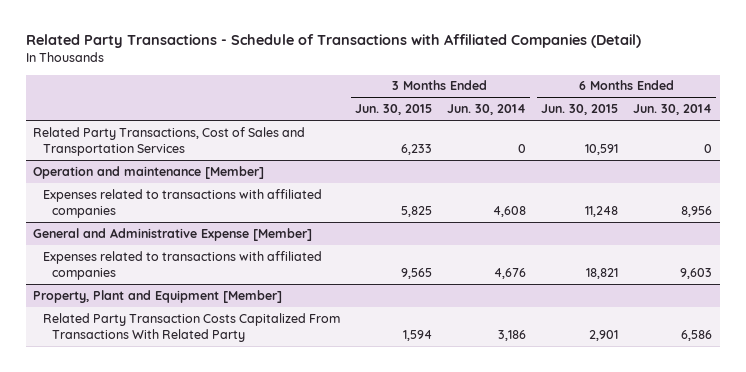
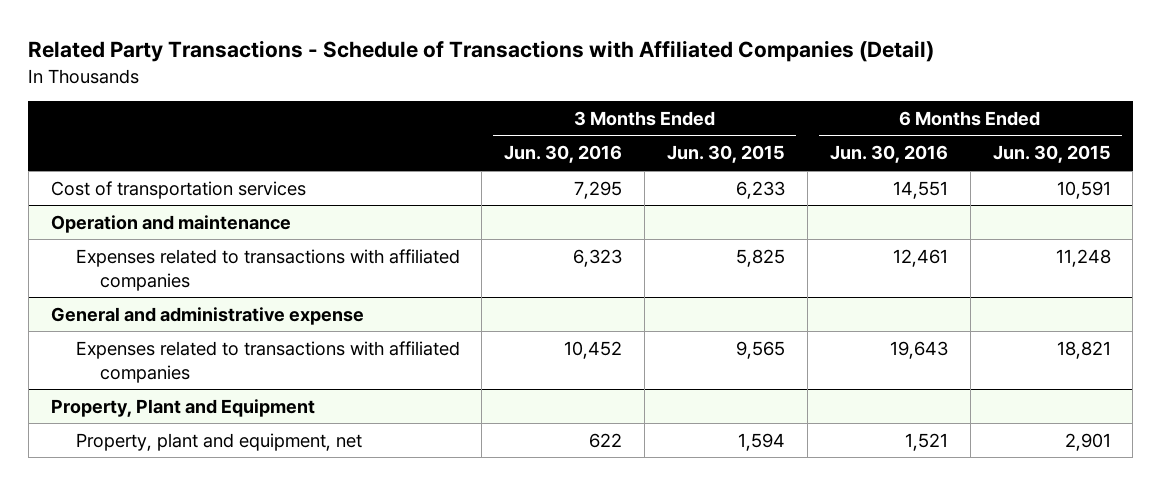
[447,104,527,116] Jun. 30, 2014 -> none
[633,104,713,116] Jun. 30, 2014 -> none
none -> [504,145,623,164] Jun. 30, 2016
none -> [829,145,948,164] Jun. 30, 2016
[33,126,306,156] Related Party Transactions, Cost of Sales and Transportation Services -> [50,180,306,199] Cost of transportation services
[33,165,265,179] Operation and maintenance [Member] -> [50,214,291,233] Operation and maintenance
[33,227,313,241] General and Administrative Expense [Member] -> [50,306,364,325] General and administrative expense
[33,289,283,303] Property, Plant and Equipment [Member] -> [50,398,315,417] Property, Plant and Equipment
[42,312,340,342] Related Party Transaction Costs Capitalized From Transactions With Related Party -> [75,432,362,451] Property, plant and equipment, net

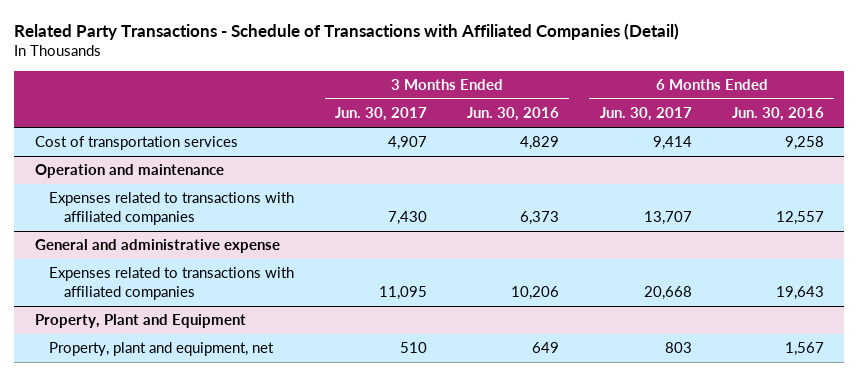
[667,145,786,164] Jun. 30, 2015 -> none
[992,145,1111,164] Jun. 30, 2015 -> none
none -> [334,107,427,122] Jun. 30, 2017
none -> [599,107,692,122] Jun. 30, 2017
[574,180,623,199] 7,295 -> [520,136,560,151] 4,829
[892,180,948,199] 14,551 -> [784,136,824,151] 9,258
[573,248,623,267] 6,323 -> [520,211,560,226] 6,373
[892,248,948,267] 12,461 -> [775,211,824,226] 12,557
[564,340,623,359] 10,452 -> [511,286,560,301] 10,206
[589,432,623,448] 622 -> [532,342,560,354] 649
[904,432,948,451] 1,521 -> [784,342,824,357] 1,567

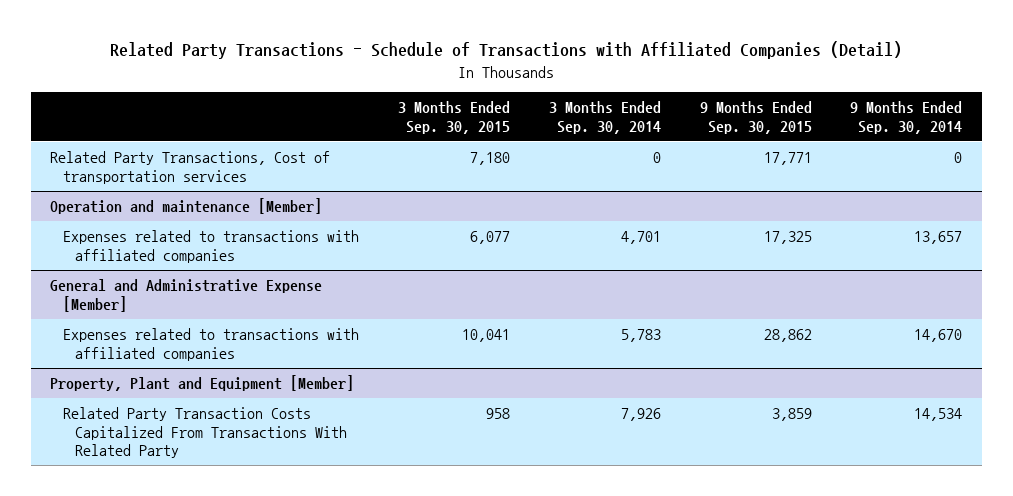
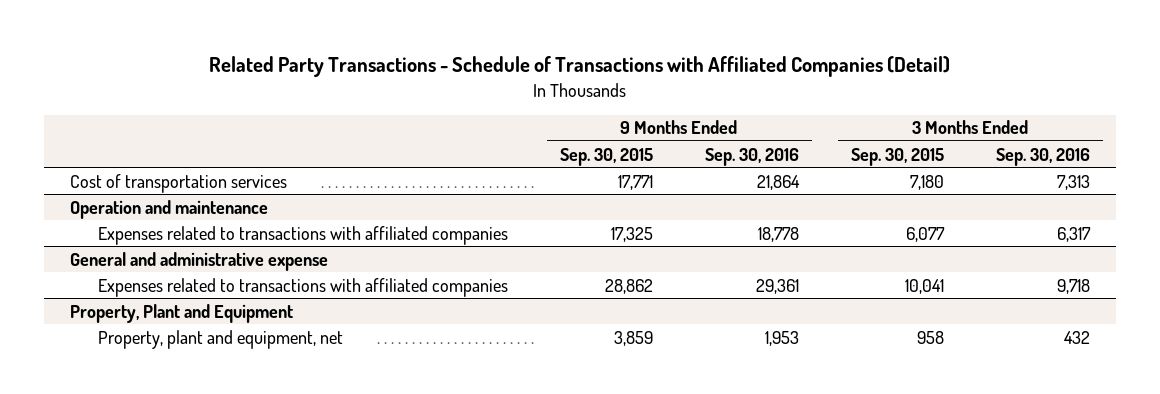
[548,101,661,134] 3 Months Ended Sep. 30, 2014 -> none
[850,101,963,134] 9 Months Ended Sep. 30, 2014 -> none
none -> [704,147,799,166] Sep. 30, 2016
none -> [995,147,1090,166] Sep. 30, 2016
[50,151,331,184] Related Party Transactions, Cost of transportation services -> [70,173,288,193] Cost of transportation services
[50,198,323,215] Operation and maintenance [Member] -> [70,199,269,219] Operation and maintenance
[50,279,323,312] General and Administrative Expense [Member] -> [70,251,329,271] General and administrative expense
[50,375,355,392] Property, Plant and Equipment [Member] -> [70,303,294,323] Property, Plant and Equipment
[62,407,348,459] Related Party Transaction Costs Capitalized From Transactions With Related Party -> [97,329,343,349] Property, plant and equipment, net

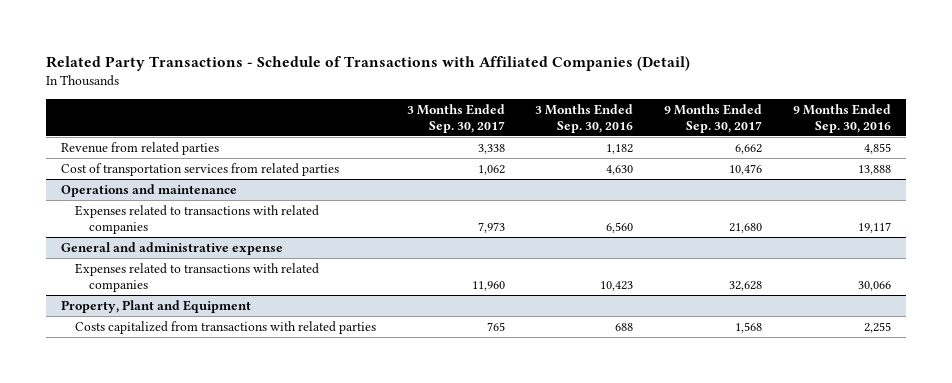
[559,147,653,166] Sep. 30, 2015 -> none
[850,147,944,166] Sep. 30, 2015 -> none
none -> [406,104,505,133] 3 Months Ended Sep. 30, 2017
none -> [664,104,763,133] 9 Months Ended Sep. 30, 2017
none -> [61,142,220,156] Revenue from related parties
[70,173,288,193] Cost of transportation services -> [61,163,340,177] Cost of transportation services from related parties
[756,174,800,190] 21,864 -> [857,165,891,176] 13,888
[1056,174,1090,190] 7,313 -> [606,165,634,176] 4,630
[70,199,269,219] Operation and maintenance -> [61,184,238,198] Operations and maintenance
[97,225,508,245] Expenses related to transactions with affiliated companies -> [74,205,319,234] Expenses related to transactions with related companies
[757,226,799,242] 18,778 -> [857,221,891,233] 19,117
[1056,226,1091,242] 6,317 -> [606,221,634,233] 6,560
[97,277,508,297] Expenses related to transactions with affiliated companies -> [74,263,319,292] Expenses related to transactions with related companies
[755,278,799,294] 29,361 -> [857,280,891,291] 30,066
[1056,278,1090,294] 9,718 -> [600,280,634,291] 10,423
[97,329,343,349] Property, plant and equipment, net -> none
none -> [74,321,376,335] Costs capitalized from transactions with related parties

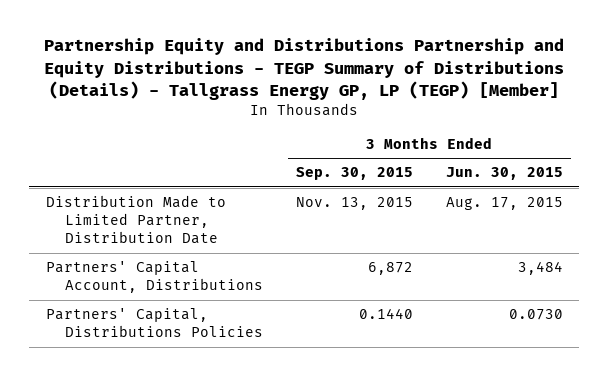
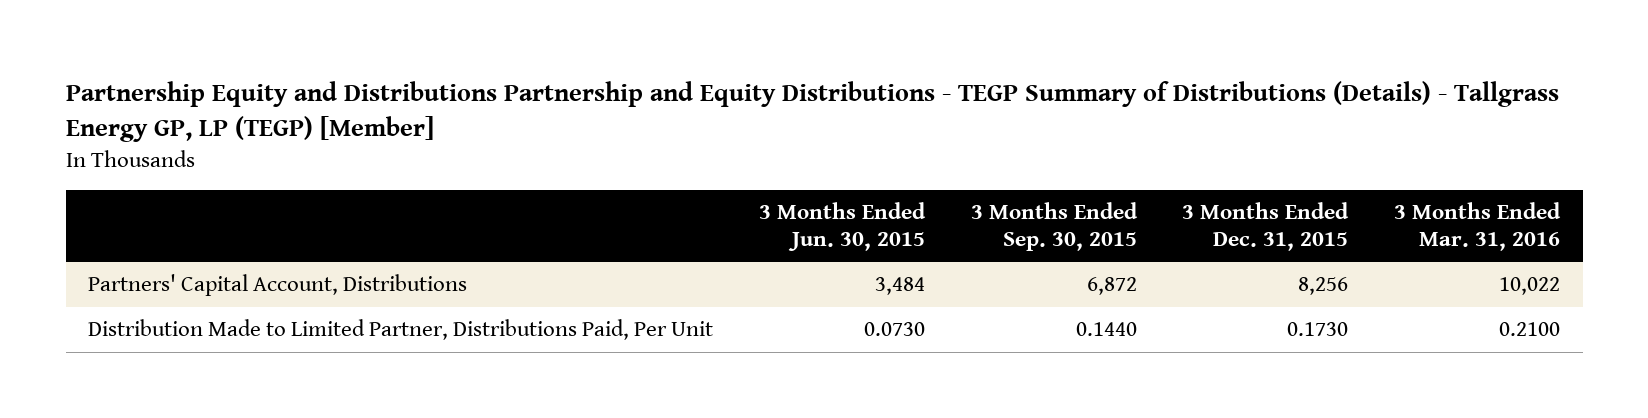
none -> [1182,202,1350,251] 3 Months Ended Dec. 31, 2015
none -> [1393,202,1561,251] 3 Months Ended Mar. 31, 2016
[45,195,226,245] Distribution Made to Limited Partner, Distribution Date -> none
[45,308,264,338] Partners' Capital, Distributions Policies -> [88,319,714,341] Distribution Made to Limited Partner, Distributions Paid, Per Unit

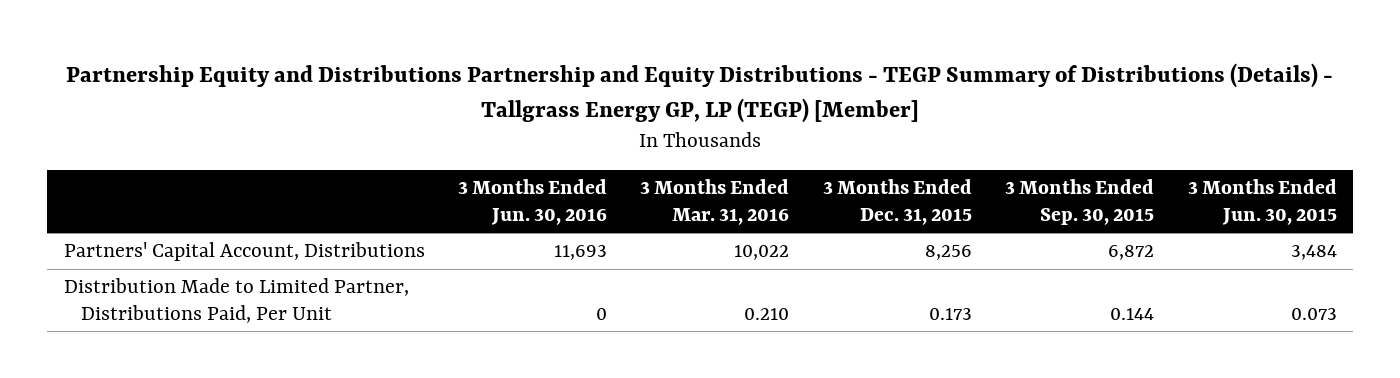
none -> [457,179,607,226] 3 Months Ended Jun. 30, 2016
[863,322,925,337] 0.0730 -> [1290,307,1337,320] 0.073
[1075,322,1137,337] 0.1440 -> [1110,307,1155,320] 0.144
[1287,322,1349,337] 0.1730 -> [928,307,972,320] 0.173
[1498,322,1560,337] 0.2100 -> [744,307,790,320] 0.210

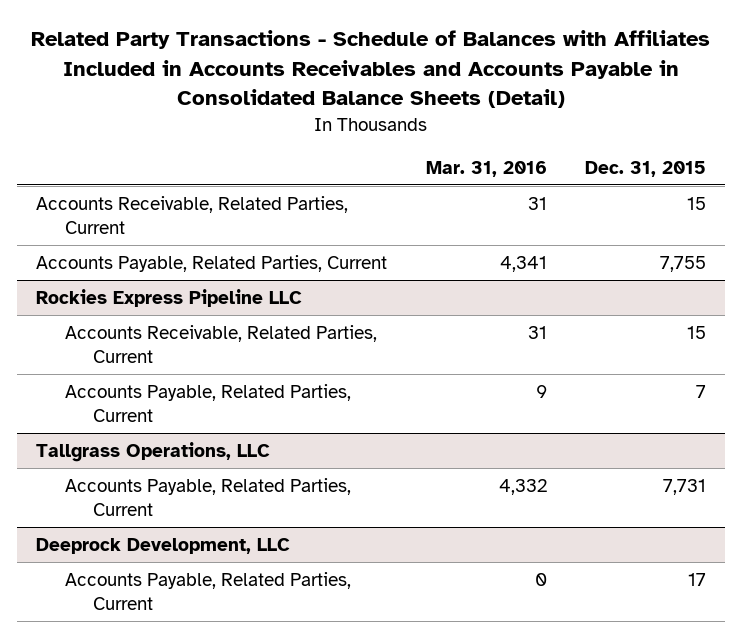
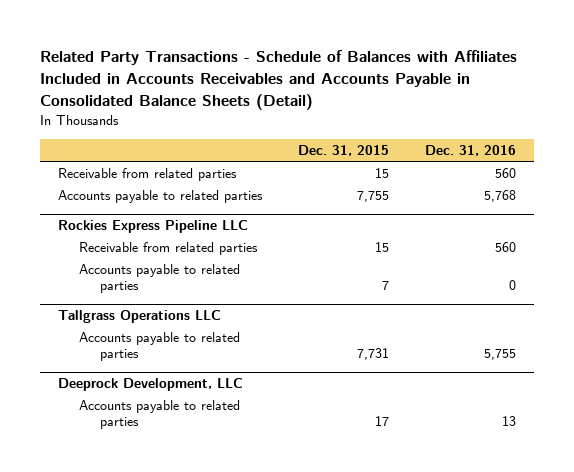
[425,160,547,177] Mar. 31, 2016 -> none
none -> [424,145,516,157] Dec. 31, 2016
[36,195,349,234] Accounts Receivable, Related Parties, Current -> [58,167,238,181] Receivable from related parties
[36,254,388,272] Accounts Payable, Related Parties, Current -> [58,189,264,203] Accounts payable to related parties
[64,324,377,363] Accounts Receivable, Related Parties, Current -> [78,241,258,255] Receivable from related parties
[64,383,351,422] Accounts Payable, Related Parties, Current -> [78,263,240,294] Accounts payable to related parties
[36,441,271,462] Tallgrass Operations, LLC -> [58,310,222,324] Tallgrass Operations LLC
[64,477,351,516] Accounts Payable, Related Parties, Current -> [78,331,240,362] Accounts payable to related parties
[64,571,351,610] Accounts Payable, Related Parties, Current -> [78,399,240,430] Accounts payable to related parties

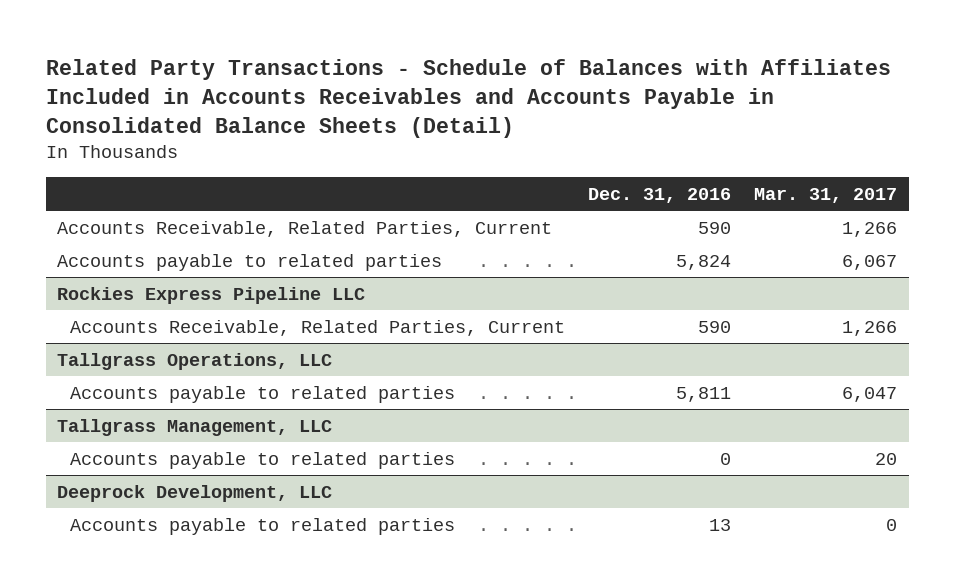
[298,145,390,157] Dec. 31, 2015 -> none
none -> [754,187,898,203] Mar. 31, 2017
[58,167,238,181] Receivable from related parties -> [57,220,553,237] Accounts Receivable, Related Parties, Current
[494,167,516,178] 560 -> [698,221,732,234] 590
[483,189,516,202] 5,768 -> [676,254,732,270] 5,824
[78,241,258,255] Receivable from related parties -> [70,319,566,336] Accounts Receivable, Related Parties, Current
[494,241,516,252] 560 -> [698,320,732,333] 590
none -> [57,352,333,370] Tallgrass Operations, LLC
none -> [70,385,456,403] Accounts payable to related parties
none -> [57,418,333,436] Tallgrass Management, LLC
[58,310,222,324] Tallgrass Operations LLC -> none
[78,331,240,362] Accounts payable to related parties -> none

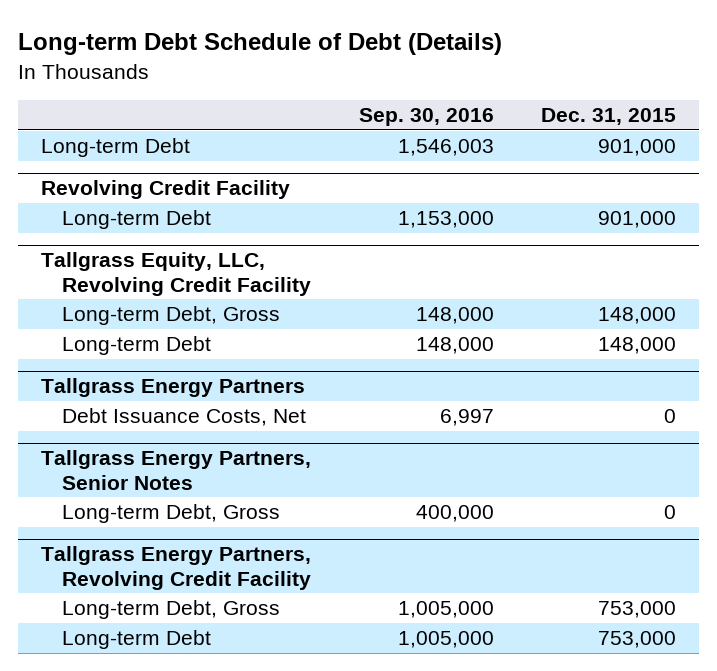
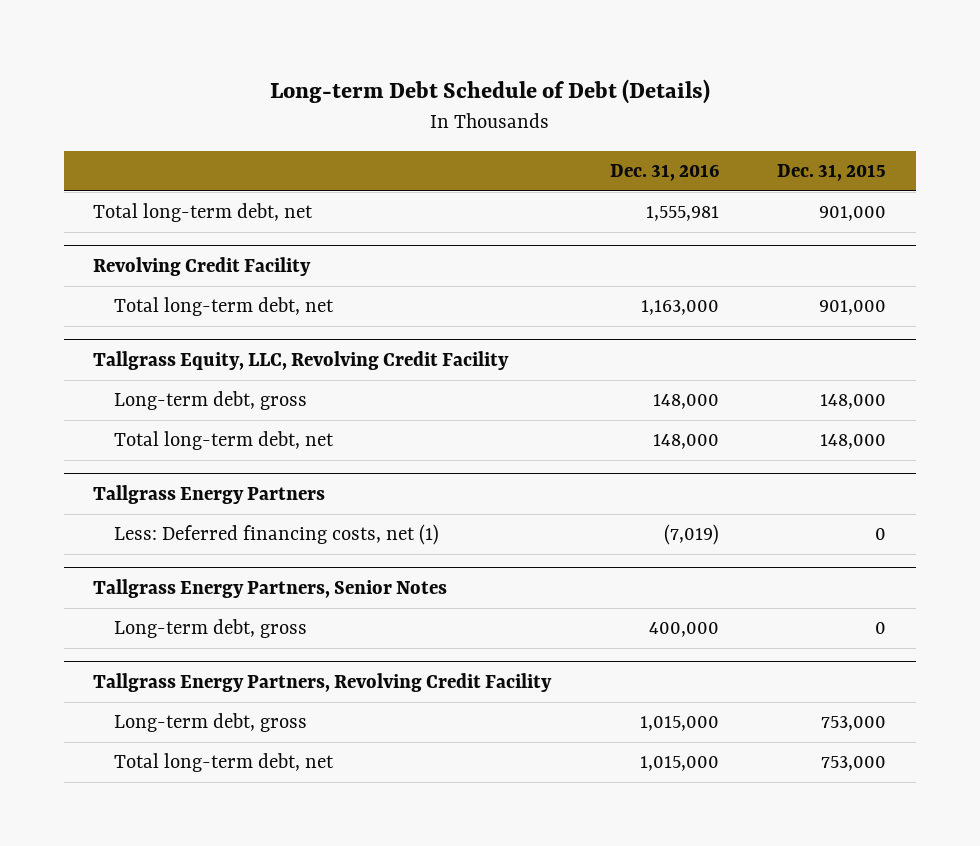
[358,108,494,127] Sep. 30, 2016 -> none
none -> [609,163,719,181] Dec. 31, 2016
[41,138,191,158] Long-term Debt -> [93,203,314,223] Total long-term debt, net
[62,210,212,230] Long-term Debt -> [114,297,335,317] Total long-term debt, net
[62,306,281,326] Long-term Debt, Gross -> [114,391,308,411] Long-term debt, gross
[62,336,212,356] Long-term Debt -> [114,431,335,451] Total long-term debt, net
[62,408,307,427] Debt Issuance Costs, Net -> [114,524,440,546] Less: Deferred financing costs, net (1)
[62,504,281,524] Long-term Debt, Gross -> [114,619,308,639] Long-term debt, gross
[62,600,281,620] Long-term Debt, Gross -> [114,713,308,733] Long-term debt, gross
[62,630,212,650] Long-term Debt -> [114,753,335,773] Total long-term debt, net

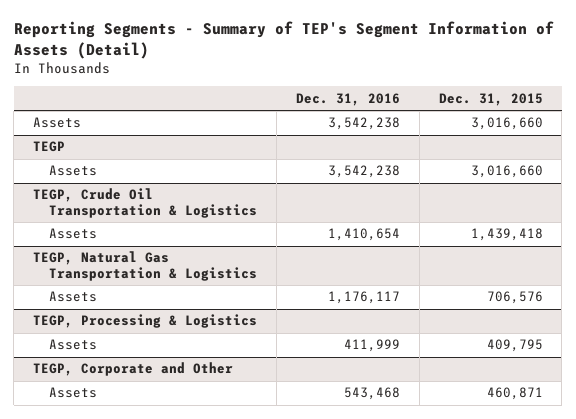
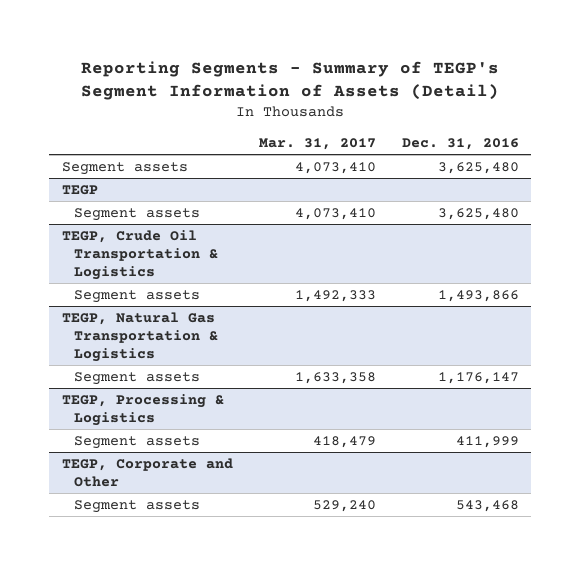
[13,21,554,60] Reporting Segments - Summary of TEP's Segment Information of Assets (Detail) -> [81,60,500,101] Reporting Segments - Summary of TEGP's Segment Information of Assets (Detail)
[438,92,543,106] Dec. 31, 2015 -> none
none -> [258,138,376,151] Mar. 31, 2017
[33,117,82,129] Assets -> [62,161,189,175] Segment assets
[328,117,401,131] 3,542,238 -> [437,161,519,174] 3,625,480
[49,165,98,177] Assets -> [74,207,201,221] Segment assets
[328,165,401,179] 3,542,238 -> [437,207,519,220] 3,625,480
[49,228,98,240] Assets -> [74,289,201,303] Segment assets
[328,228,401,242] 1,410,654 -> [437,289,519,302] 1,493,866
[49,291,98,303] Assets -> [74,371,201,385] Segment assets
[328,291,401,305] 1,176,117 -> [437,371,519,384] 1,176,147
[49,339,98,351] Assets -> [74,435,201,449] Segment assets
[49,387,98,399] Assets -> [74,499,201,513] Segment assets

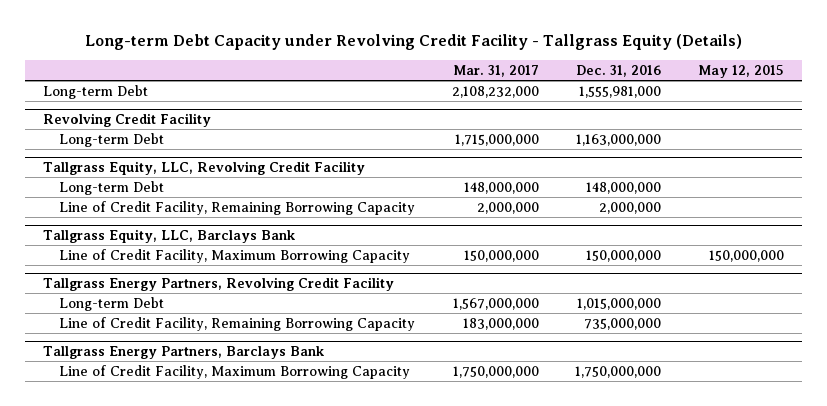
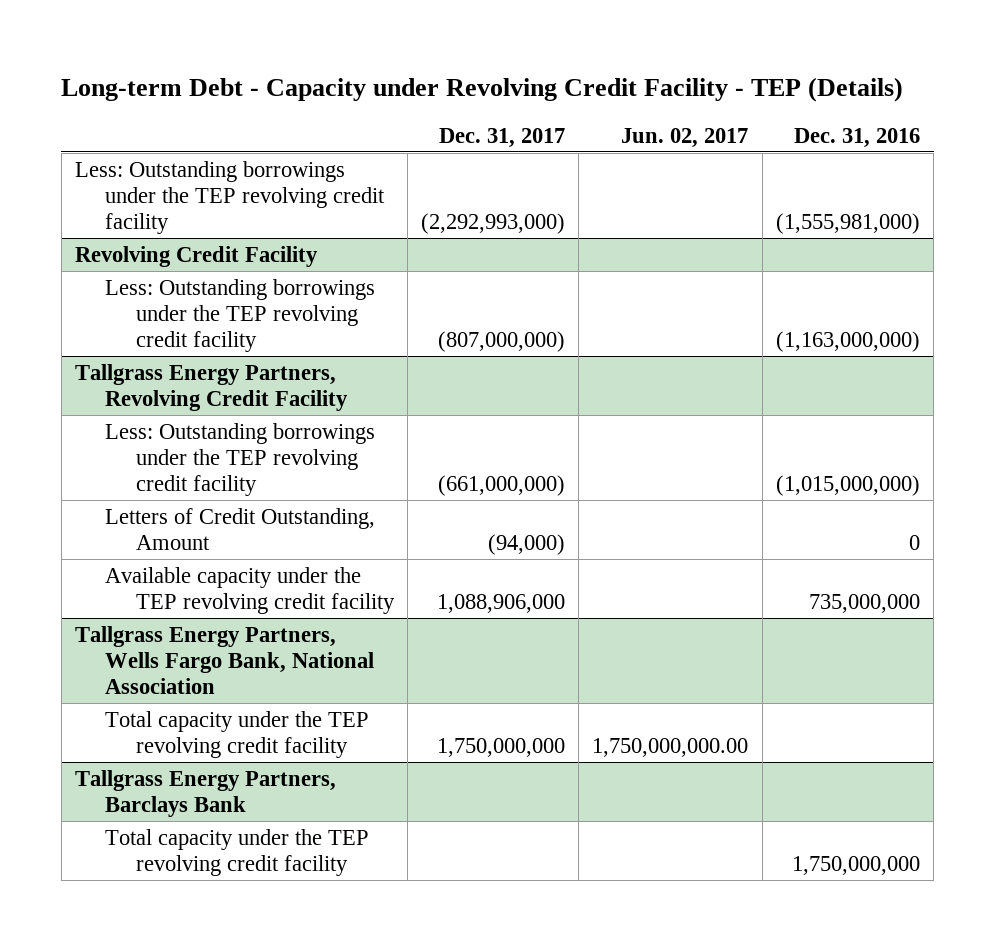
[85,34,743,51] Long-term Debt Capacity under Revolving Credit Facility - Tallgrass Equity (Details) -> [61,77,904,103] Long-term Debt - Capacity under Revolving Credit Facility - TEP (Details)
[452,64,539,77] Mar. 31, 2017 -> none
[698,64,785,78] May 12, 2015 -> none
none -> [439,127,566,148] Dec. 31, 2017
none -> [621,127,749,148] Jun. 02, 2017
[42,84,148,99] Long-term Debt -> none
none -> [74,160,386,235] Less: Outstanding borrowings under the TEP revolving credit facility
[59,132,165,147] Long-term Debt -> none
[42,160,365,175] Tallgrass Equity, LLC, Revolving Credit Facility -> none
[59,180,165,195] Long-term Debt -> none
[59,200,416,215] Line of Credit Facility, Remaining Borrowing Capacity -> none
[42,228,296,243] Tallgrass Equity, LLC, Barclays Bank -> none
[59,248,411,263] Line of Credit Facility, Maximum Borrowing Capacity -> none
none -> [105,278,376,353] Less: Outstanding borrowings under the TEP revolving credit facility
[59,296,165,311] Long-term Debt -> none
none -> [105,422,376,497] Less: Outstanding borrowings under the TEP revolving credit facility
none -> [105,507,376,550] Letters of Credit Outstanding, Amount
[59,316,416,331] Line of Credit Facility, Remaining Borrowing Capacity -> [105,566,395,614] Available capacity under the TEP revolving credit facility
none -> [74,625,375,695] Tallgrass Energy Partners, Wells Fargo Bank, National Association
none -> [105,710,370,758] Total capacity under the TEP revolving credit facility
[59,364,411,379] Line of Credit Facility, Maximum Borrowing Capacity -> [105,828,370,876] Total capacity under the TEP revolving credit facility

